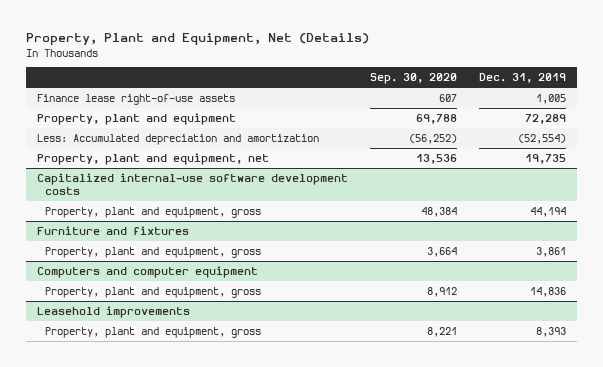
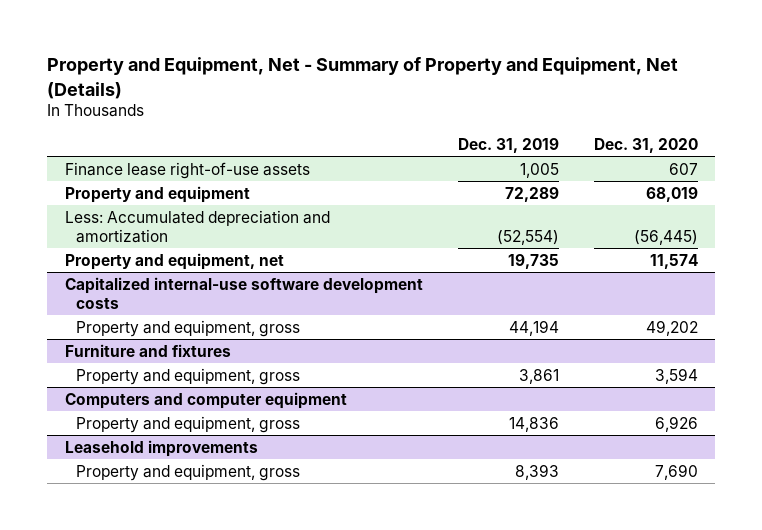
[25,33,369,46] Property, Plant and Equipment, Net (Details) -> [47,57,679,99] Property and Equipment, Net - Summary of Property and Equipment, Net (Details)
[370,73,458,85] Sep. 30, 2020 -> none
none -> [593,137,698,153] Dec. 31, 2020
[37,112,237,125] Property, plant and equipment -> [64,185,250,203] Property and equipment
[37,152,270,165] Property, plant and equipment, net -> [64,252,284,270] Property and equipment, net
[45,206,262,218] Property, plant and equipment, gross -> [76,319,301,337] Property and equipment, gross
[45,246,262,258] Property, plant and equipment, gross -> [76,367,301,385] Property and equipment, gross
[45,286,262,298] Property, plant and equipment, gross -> [76,415,301,433] Property and equipment, gross
[45,326,262,338] Property, plant and equipment, gross -> [76,463,301,481] Property and equipment, gross

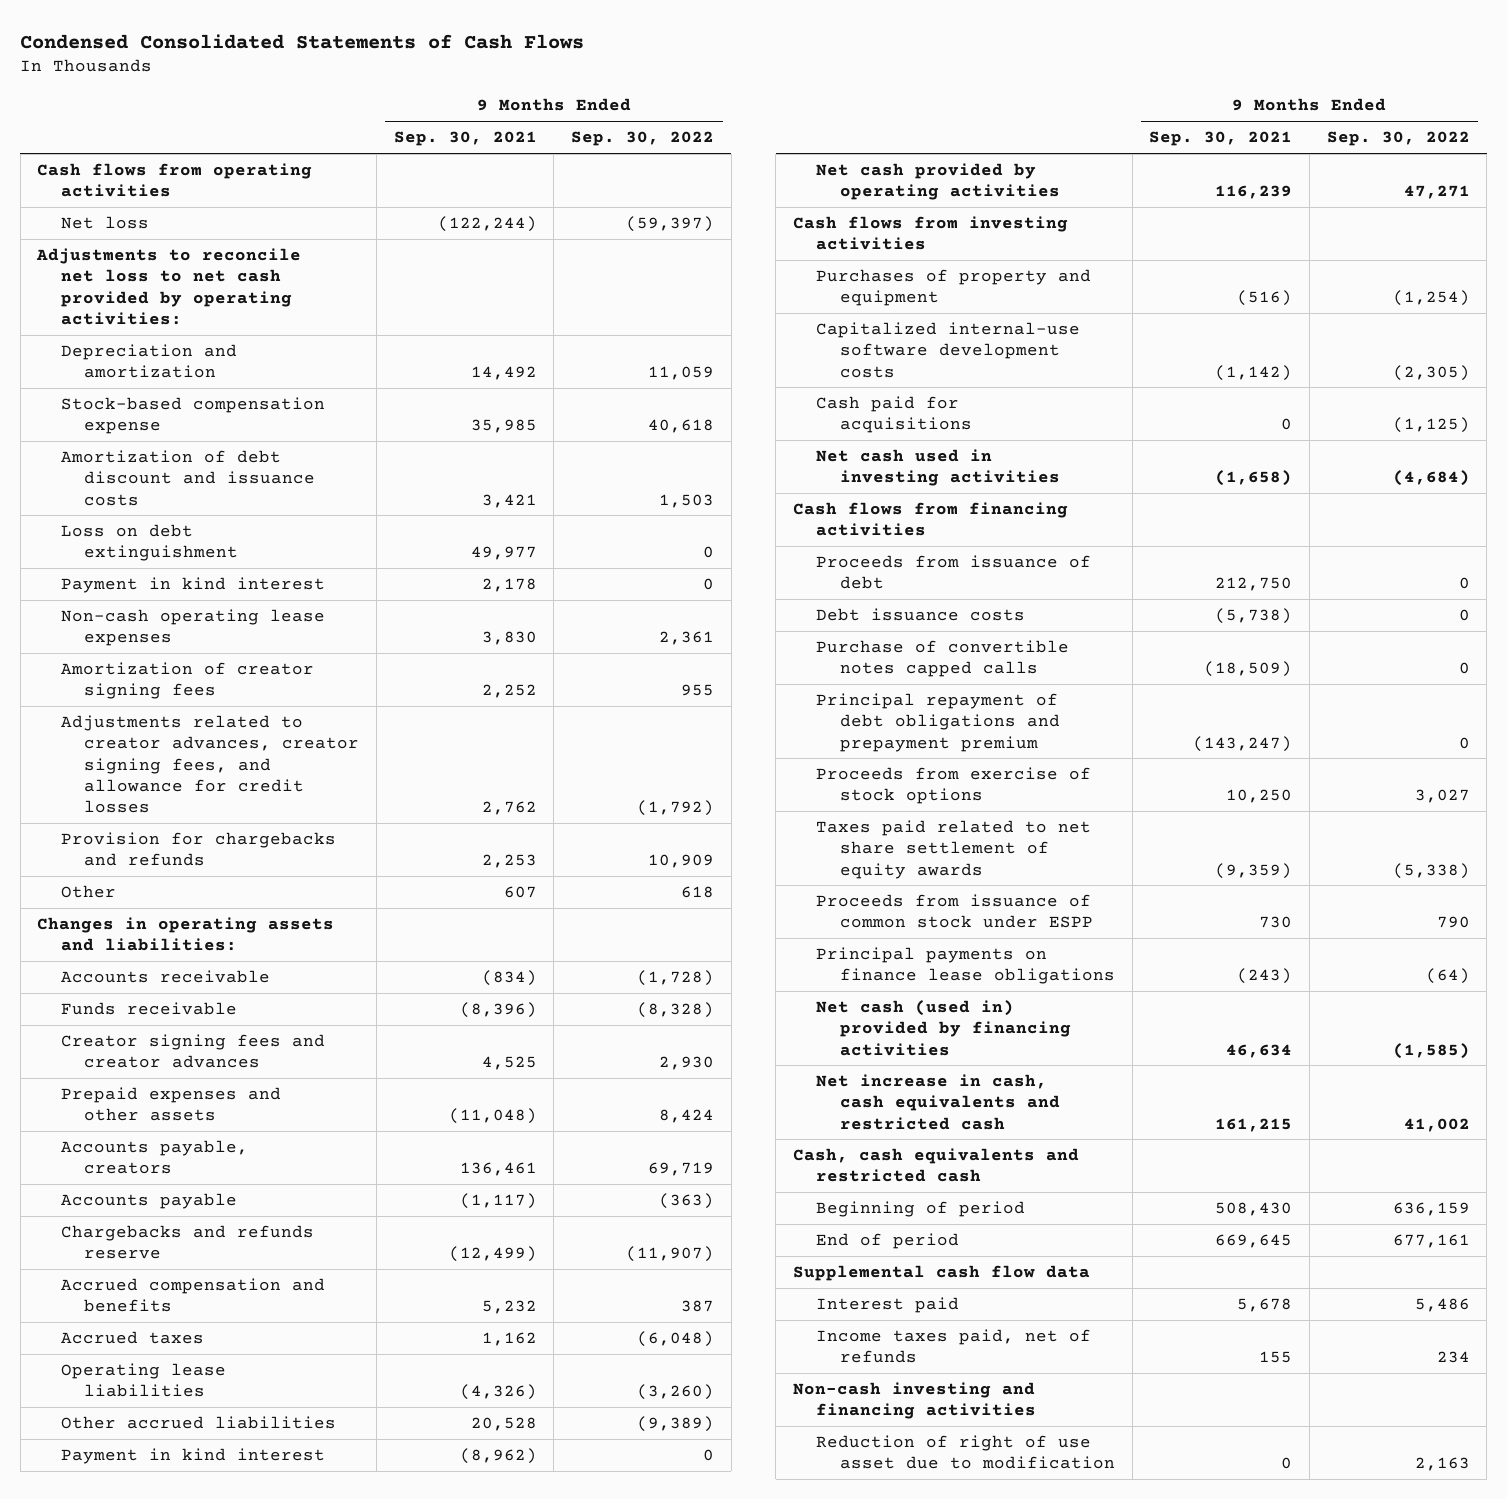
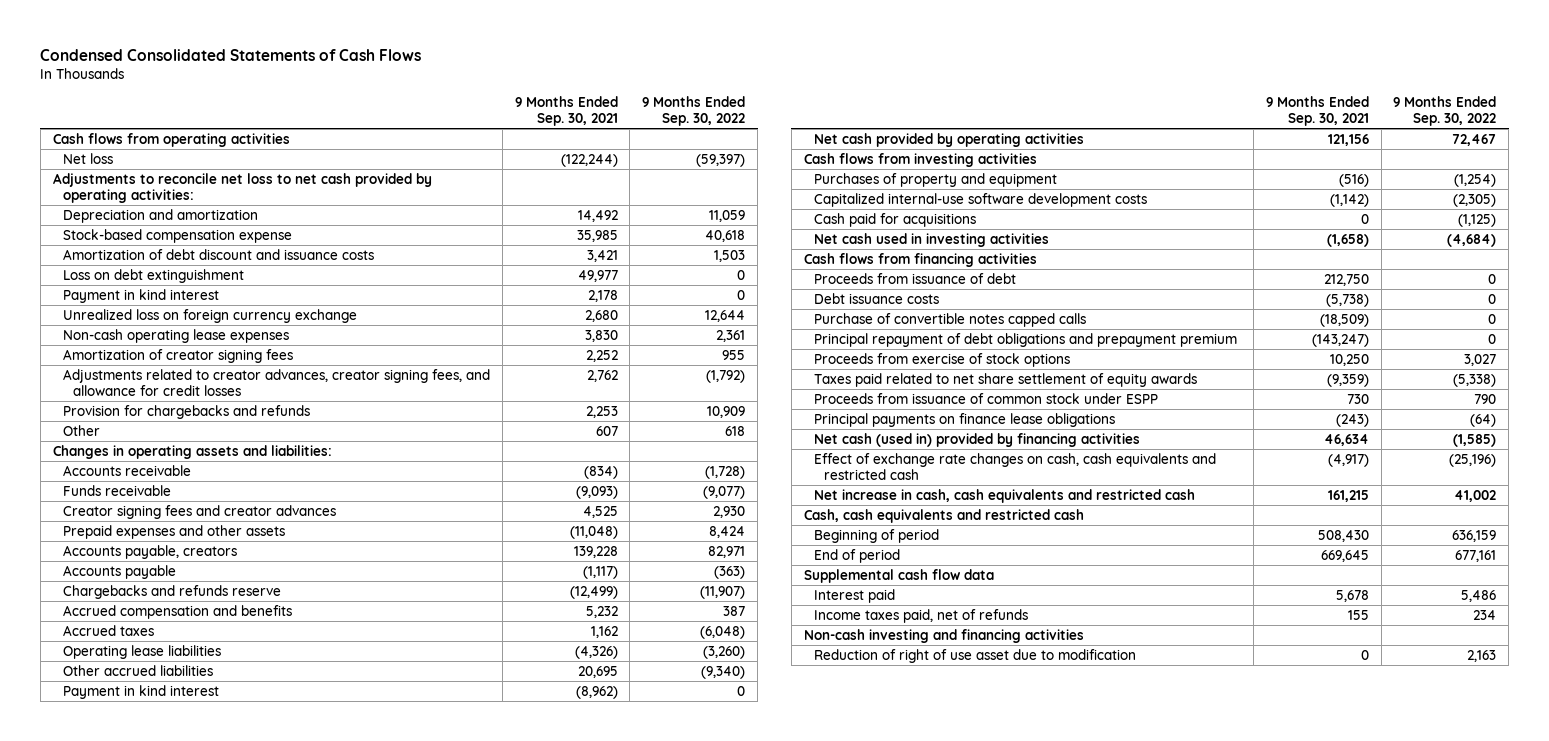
none -> [62,308,357,323] Unrealized loss on foreign currency exchange
[459,1002,537,1019] (8,396) -> [575,485,618,499] (9,093)
[637,1002,715,1019] (8,328) -> [703,485,746,499] (9,077)
[459,1162,537,1177] 136,461 -> [573,545,618,558] 139,228
[648,1162,715,1177] 69,719 -> [708,545,746,558] 82,971
[470,1417,537,1432] 20,528 -> [577,665,618,678] 20,695
[637,1416,715,1433] (9,389) -> [701,665,746,679] (9,340)
[1215,185,1293,200] 116,239 -> [1327,133,1369,146] 121,156
[1403,185,1470,200] 47,271 -> [1452,133,1497,146] 72,467
none -> [813,452,1216,480] Effect of exchange rate changes on cash, cash equivalents and restricted cash

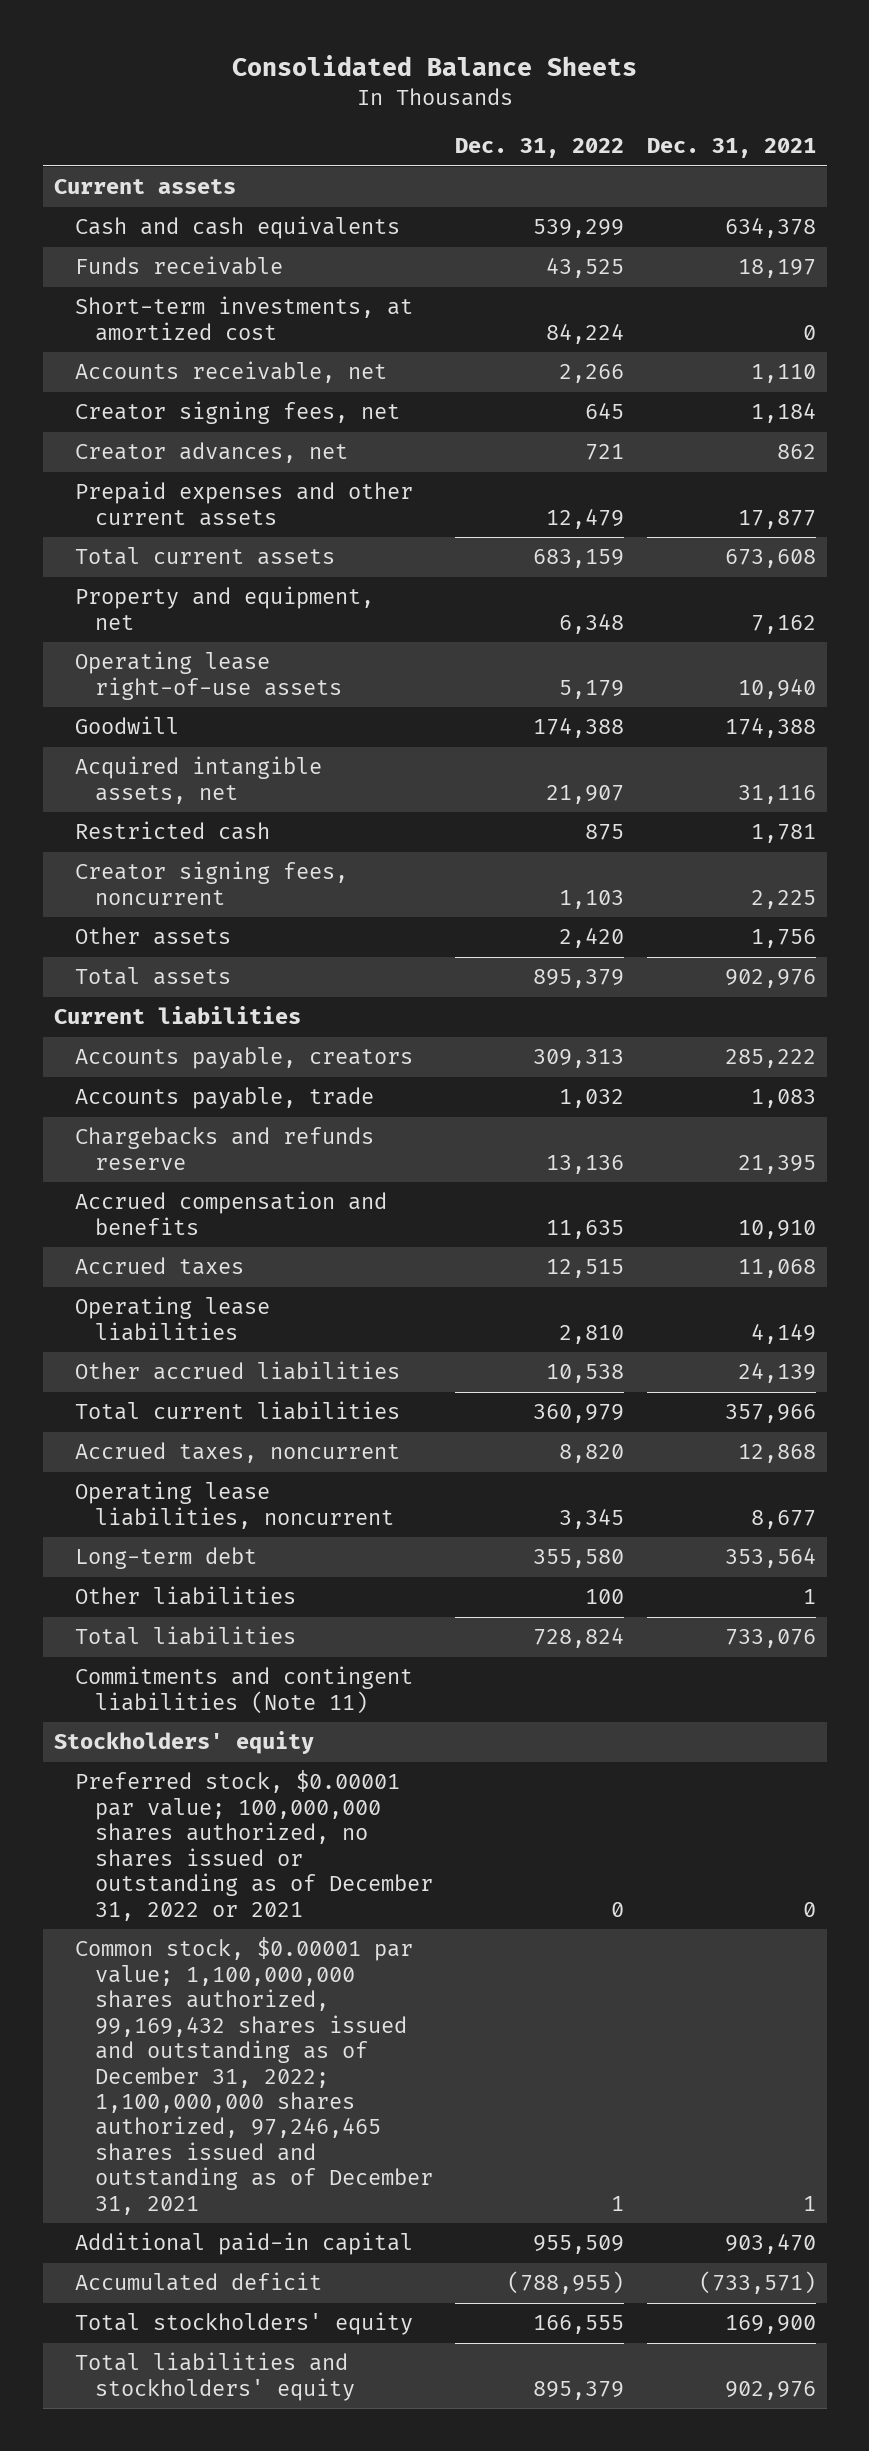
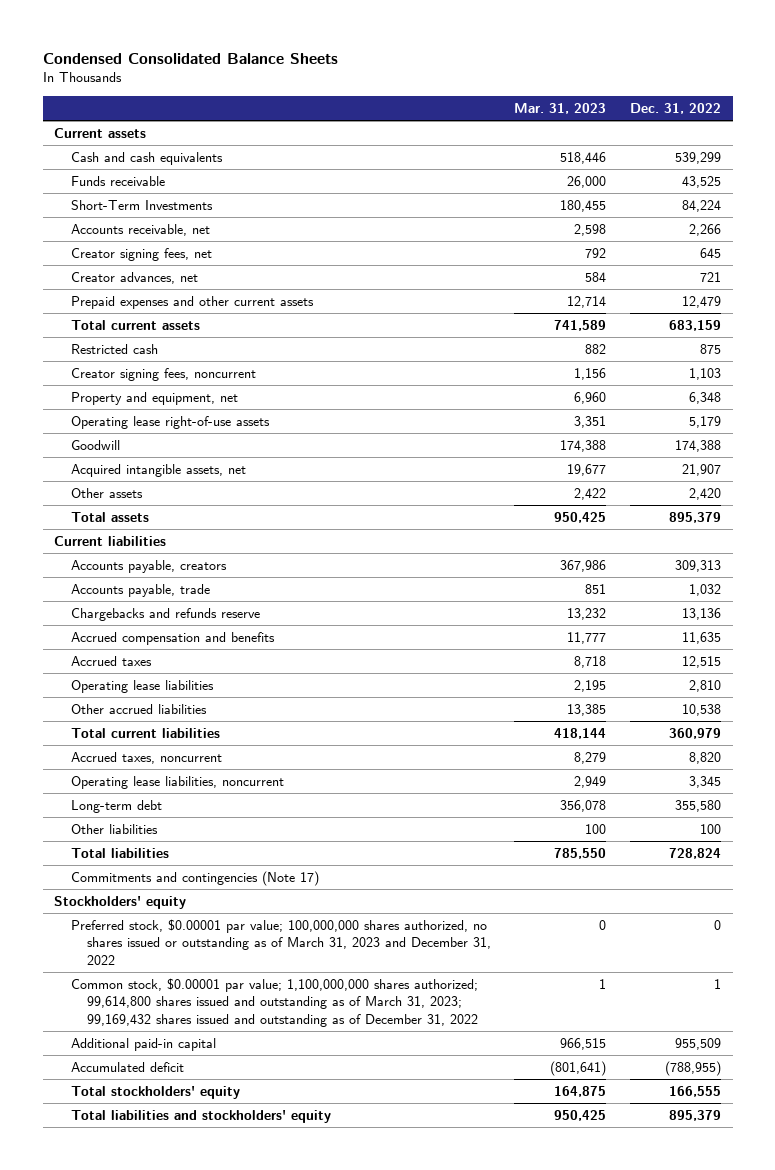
[231,54,637,76] Consolidated Balance Sheets -> [42,52,338,64] Condensed Consolidated Balance Sheets
[646,138,816,159] Dec. 31, 2021 -> none
none -> [514,102,607,114] Mar. 31, 2023
[74,296,413,341] Short-term investments, at amortized cost -> [70,199,213,210] Short-Term Investments
[74,821,270,841] Restricted cash -> [70,343,158,354] Restricted cash
[74,861,348,905] Creator signing fees, noncurrent -> [70,367,256,381] Creator signing fees, noncurrent
[74,1666,413,1714] Commitments and contingent liabilities (Note 11) -> [70,870,319,886] Commitments and contingencies (Note 17)
[74,1770,434,1921] Preferred stock, $0.00001 par value; 100,000,000 shares authorized, no shares issued or outstanding as of December 31, 2022 or 2021 -> [70,918,491,965] Preferred stock, $0.00001 par value; 100,000,000 shares authorized, no shares issued or outstanding as of March 31, 2023 and December 31, 2022
[74,1937,434,2215] Common stock, $0.00001 par value; 1,100,000,000 shares authorized, 99,169,432 shares issued and outstanding as of December 31, 2022; 1,100,000,000 shares authorized, 97,246,465 shares issued and outstanding as of December 31, 2021 -> [70,977,478,1027] Common stock, $0.00001 par value; 1,100,000,000 shares authorized; 99,614,800 shares issued and outstanding as of March 31, 2023; 99,169,432 shares issued and outstanding as of December 31, 2022

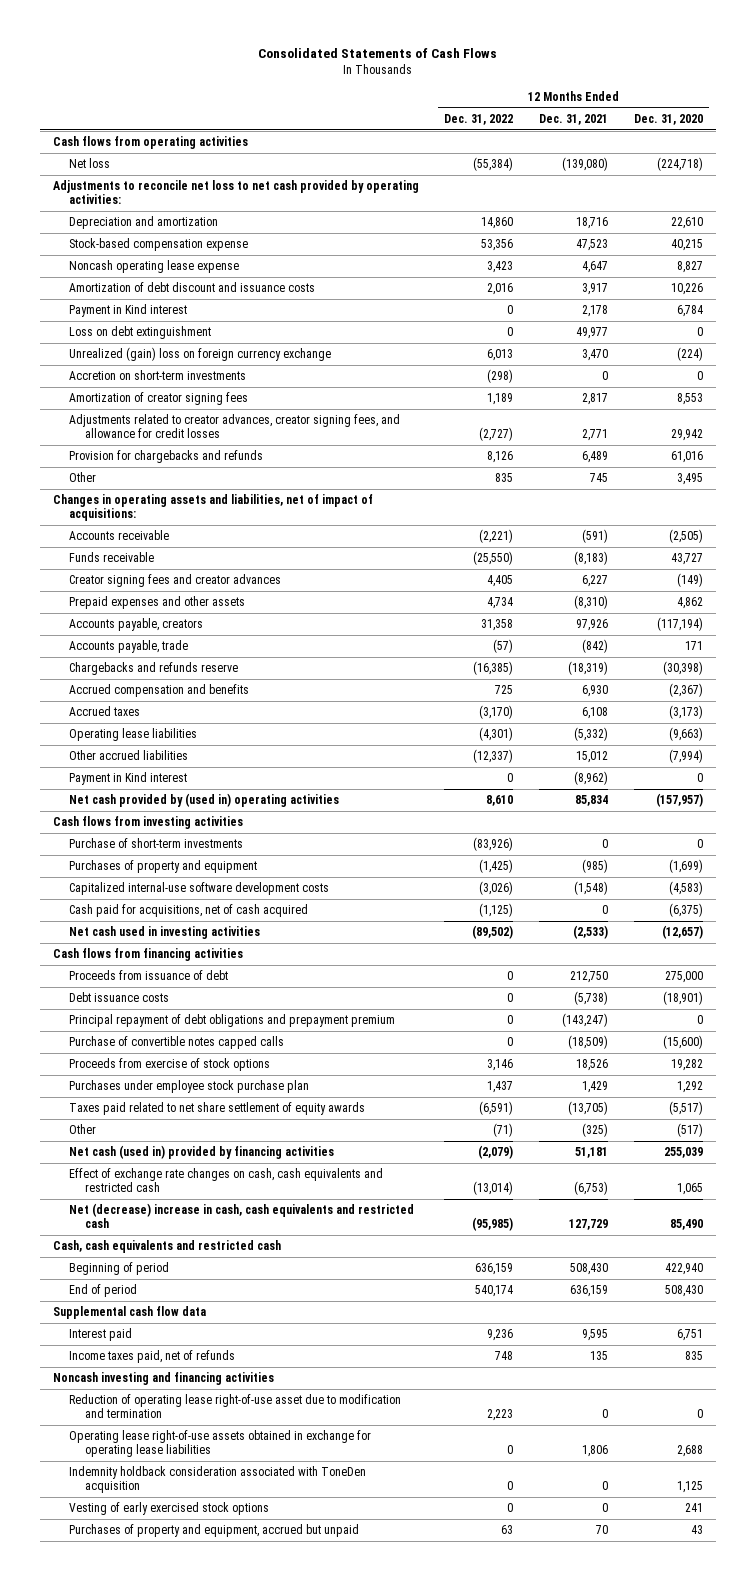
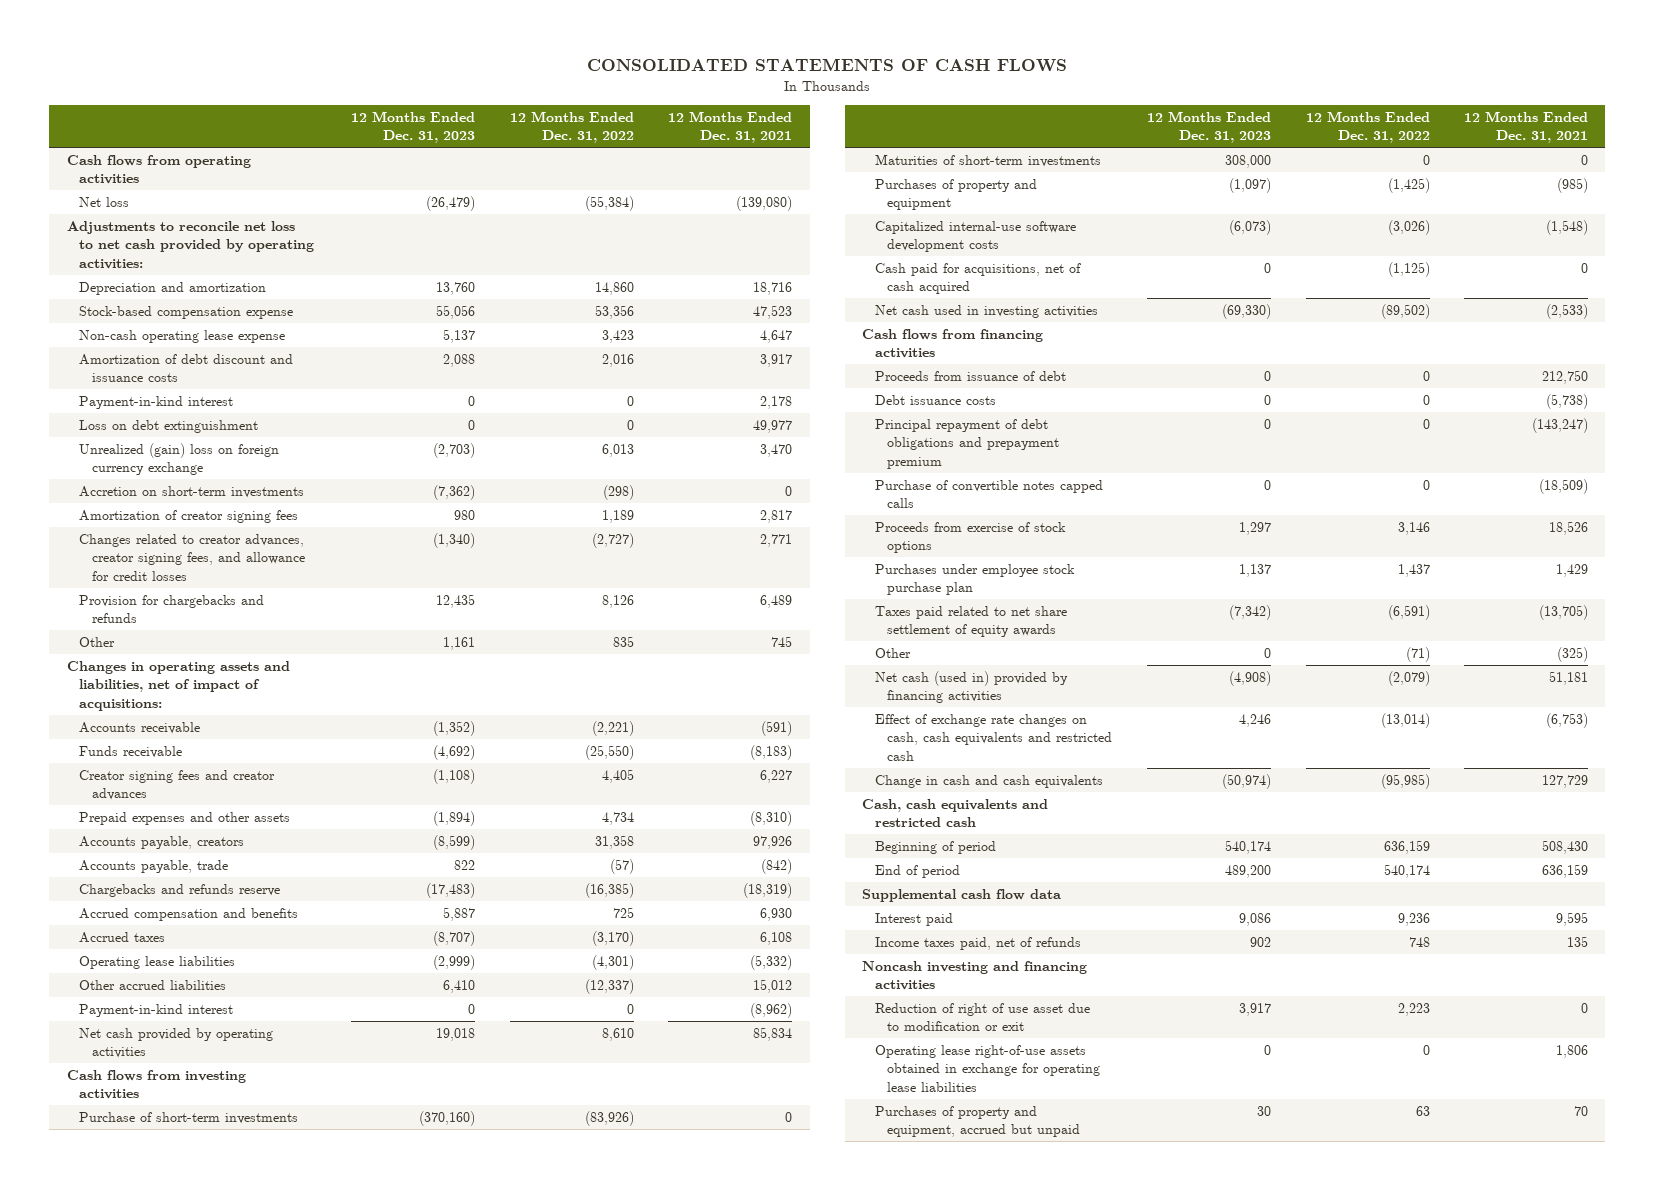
[257,48,497,59] Consolidated Statements of Cash Flows -> [587,58,1068,73] CONSOLIDATED STATEMENTS OF CASH FLOWS
[633,113,703,125] Dec. 31, 2020 -> none
none -> [351,110,476,144] 12 Months Ended Dec. 31, 2023
[68,260,239,274] Noncash operating lease expense -> [79,329,286,343] Non-cash operating lease expense
[68,304,187,318] Payment in Kind interest -> [79,395,234,409] Payment-in-kind interest
[68,414,400,439] Adjustments related to creator advances, creator signing fees, and allowance for credit losses -> [79,533,305,581] Changes related to creator advances, creator signing fees, and allowance for credit losses
[68,772,187,786] Payment in Kind interest -> [79,1003,234,1017] Payment-in-kind interest
[68,793,339,808] Net cash provided by (used in) operating activities -> [79,1027,274,1059] Net cash provided by operating activities
none -> [874,153,1101,167] Maturities of short-term investments
[68,1203,414,1229] Net (decrease) increase in cash, cash equivalents and restricted cash -> [874,774,1103,788] Change in cash and cash equivalents
[68,1394,401,1419] Reduction of operating lease right-of-use asset due to modification and termination -> [874,1002,1090,1032] Reduction of right of use asset due to modification or exit
[68,1466,366,1494] Indemnity holdback consideration associated with ToneDen acquisition -> none
[68,1502,269,1516] Vesting of early exercised stock options -> none

